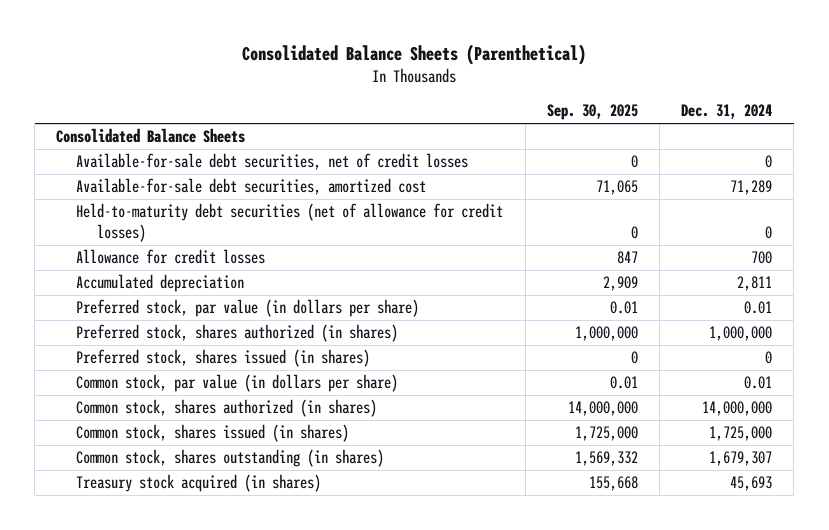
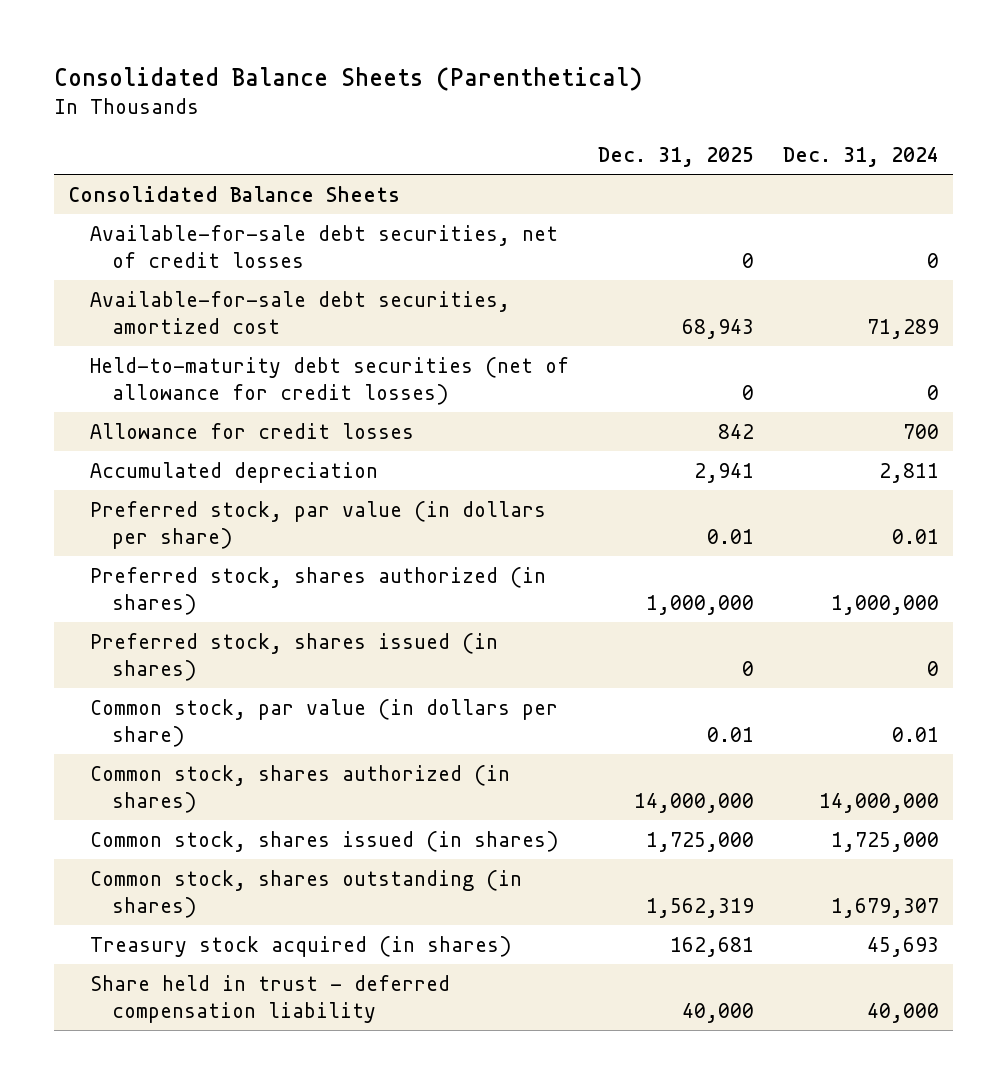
[546,104,638,121] Sep. 30, 2025 -> none
none -> [597,146,754,167] Dec. 31, 2025
none -> [90,974,451,1023] Share held in trust - deferred compensation liability

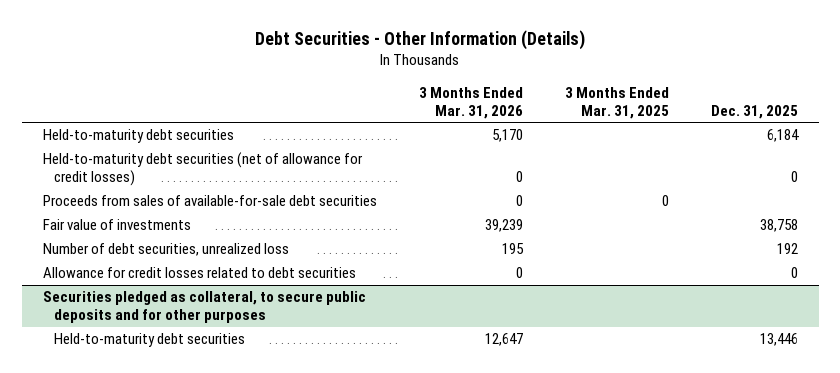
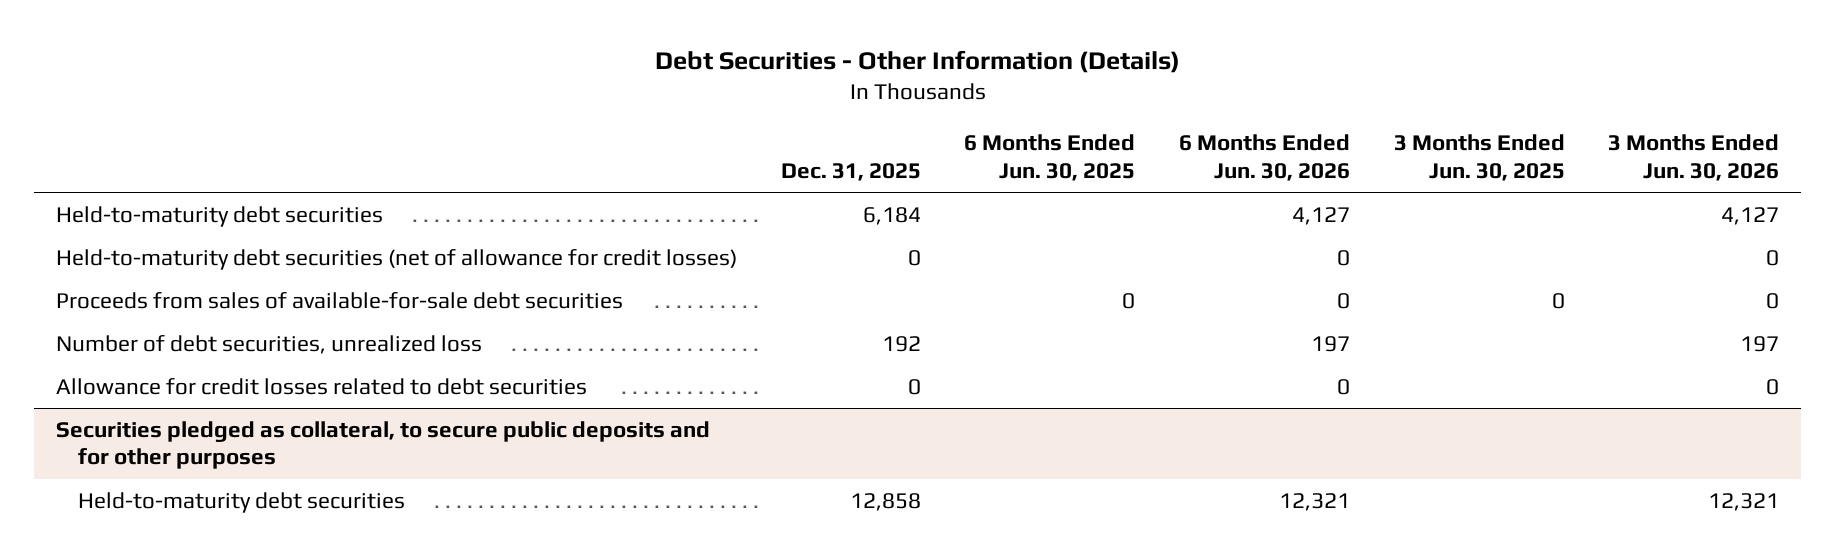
[418,86,523,119] 3 Months Ended Mar. 31, 2026 -> none
[564,86,669,119] 3 Months Ended Mar. 31, 2025 -> none
none -> [964,134,1136,181] 6 Months Ended Jun. 30, 2025
none -> [1179,134,1351,181] 6 Months Ended Jun. 30, 2026
none -> [1393,134,1565,181] 3 Months Ended Jun. 30, 2025
none -> [1608,134,1780,181] 3 Months Ended Jun. 30, 2026
[42,219,191,231] Fair value of investments -> none
[759,333,798,347] 13,446 -> [849,492,921,511] 12,858

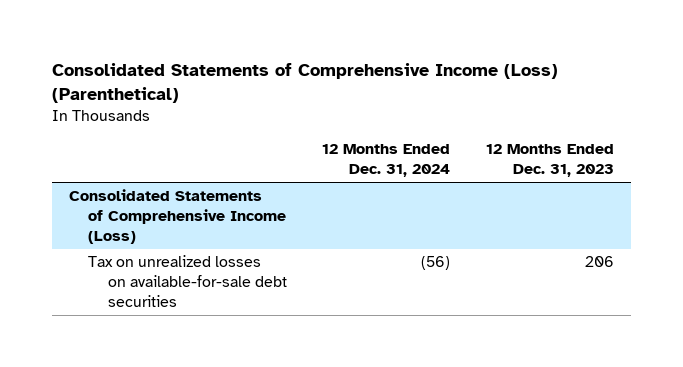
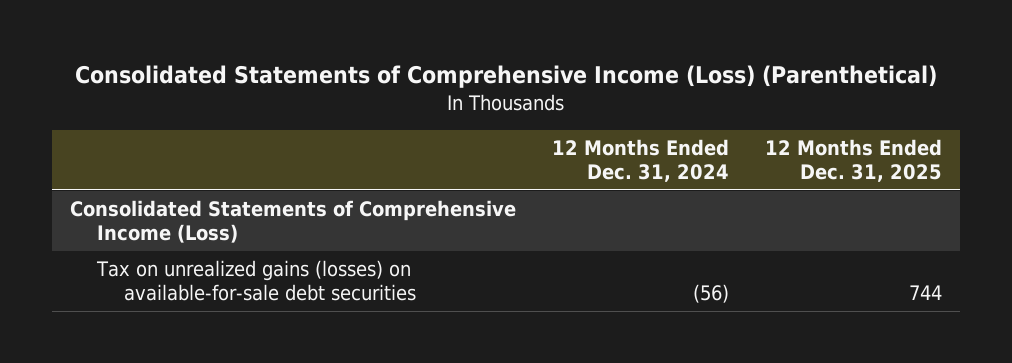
[485,144,614,178] 12 Months Ended Dec. 31, 2023 -> none
none -> [765,138,943,182] 12 Months Ended Dec. 31, 2025
[88,255,287,307] Tax on unrealized losses on available-for-sale debt securities -> [96,260,417,302] Tax on unrealized gains (losses) on available-for-sale debt securities

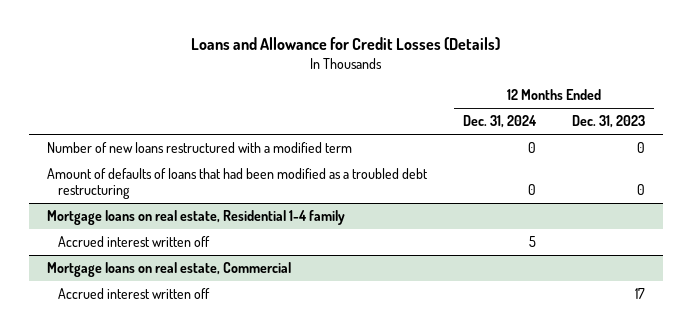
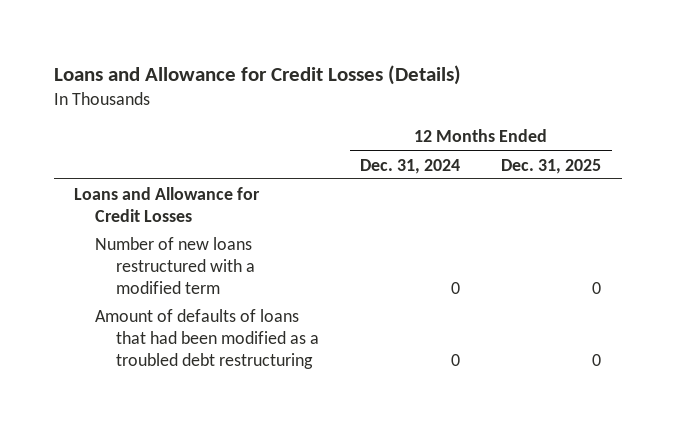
[571,115,645,129] Dec. 31, 2023 -> none
none -> [501,158,602,174] Dec. 31, 2025
none -> [74,186,261,222] Loans and Allowance for Credit Losses
[46,210,345,226] Mortgage loans on real estate, Residential 1-4 family -> none
[57,236,210,248] Accrued interest written off -> none
[46,262,291,278] Mortgage loans on real estate, Commercial -> none
[57,288,210,300] Accrued interest written off -> none

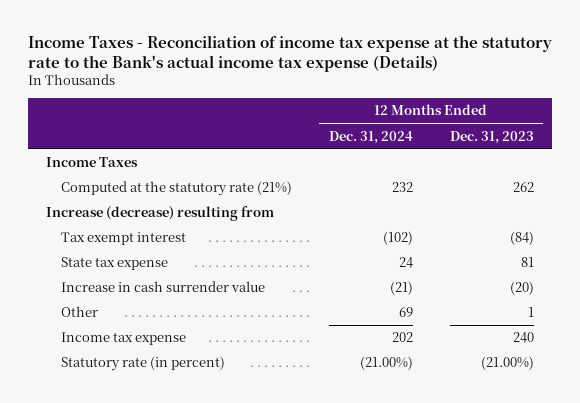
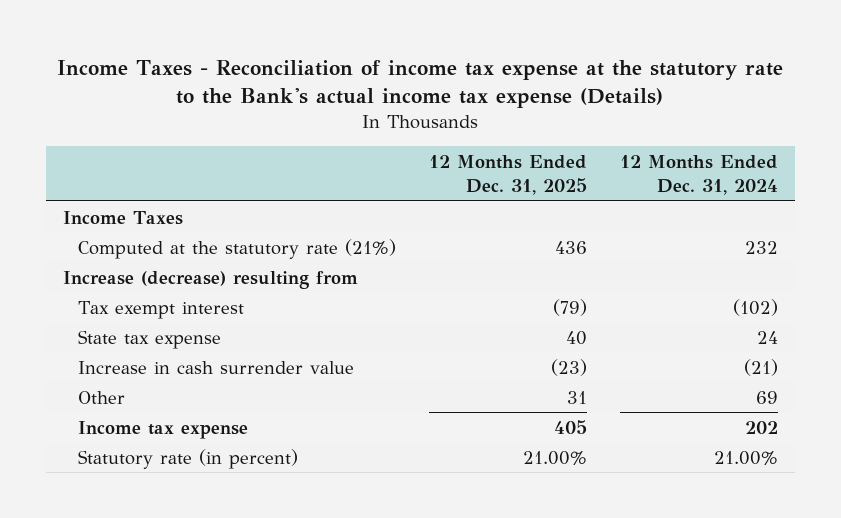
[449,130,534,144] Dec. 31, 2023 -> none
none -> [428,154,587,195] 12 Months Ended Dec. 31, 2025
[359,356,413,371] (21.00%) -> [713,450,778,465] 21.00%

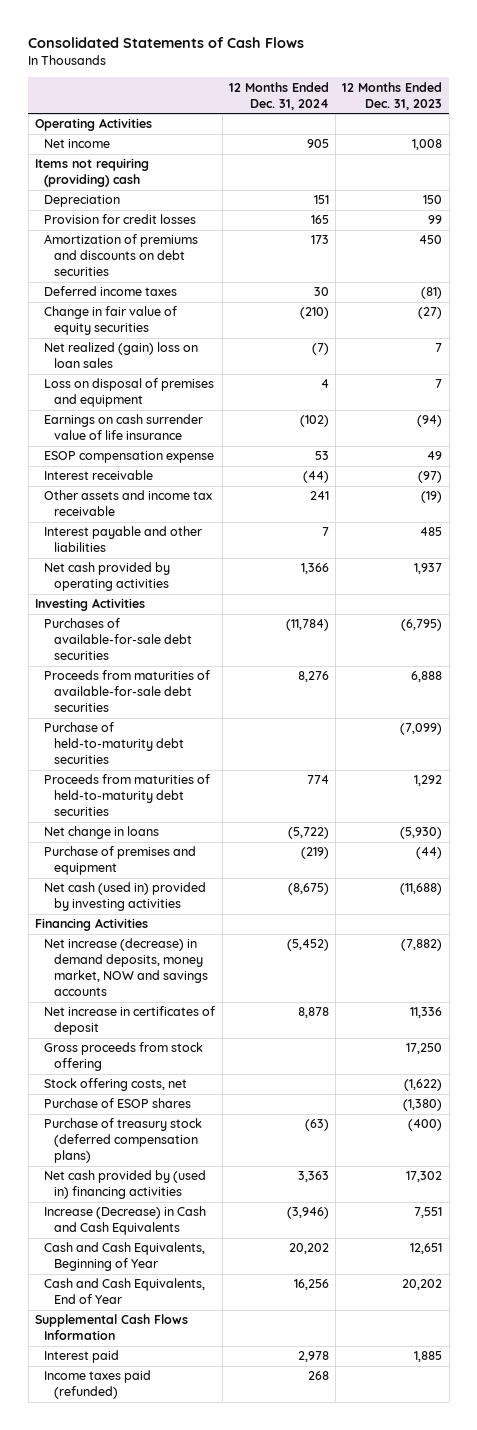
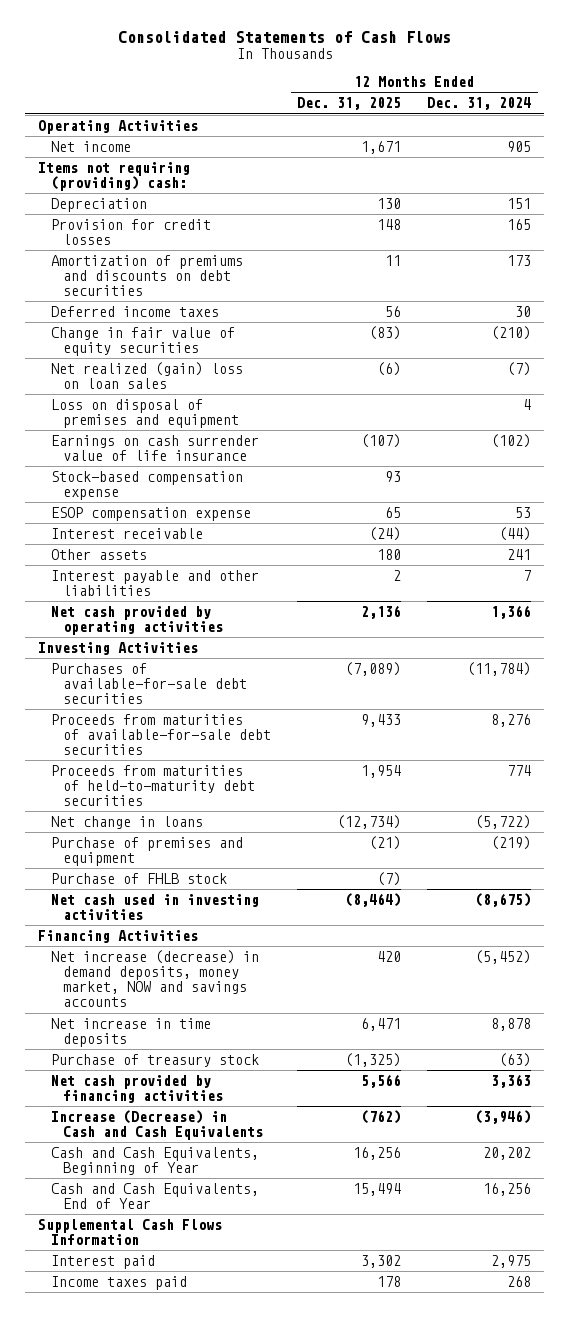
[342,81,443,110] 12 Months Ended Dec. 31, 2023 -> none
none -> [297,97,402,111] Dec. 31, 2025
[34,158,149,188] Items not requiring (providing) cash -> [37,162,190,192] Items not requiring (providing) cash:
none -> [50,471,243,501] Stock-based compensation expense
[44,490,213,517] Other assets and income tax receivable -> [50,549,147,561] Other assets
[44,722,184,765] Purchase of held-to-maturity debt securities -> none
none -> [50,873,227,885] Purchase of FHLB stock
[44,882,207,912] Net cash (used in) provided by investing activities -> [50,894,259,921] Net cash used in investing activities
[44,1042,204,1072] Gross proceeds from stock offering -> none
[44,1078,188,1092] Stock offering costs, net -> none
[44,1098,192,1109] Purchase of ESOP shares -> none
[44,1006,216,1036] Net increase in certificates of deposit -> [50,1018,211,1048] Net increase in time deposits
[44,1118,203,1164] Purchase of treasury stock (deferred compensation plans) -> [50,1054,259,1068] Purchase of treasury stock
[44,1170,207,1200] Net cash provided by (used in) financing activities -> [50,1075,224,1104] Net cash provided by financing activities
[297,1351,329,1363] 2,978 -> [491,1255,532,1269] 2,975
[44,1370,152,1400] Income taxes paid (refunded) -> [50,1276,187,1291] Income taxes paid

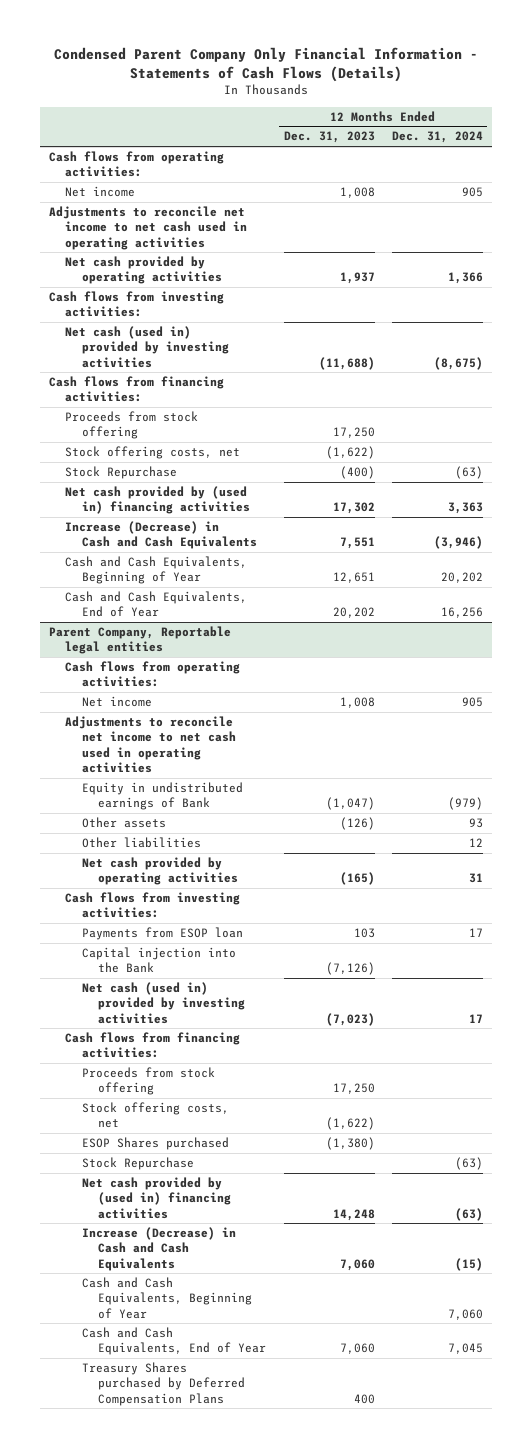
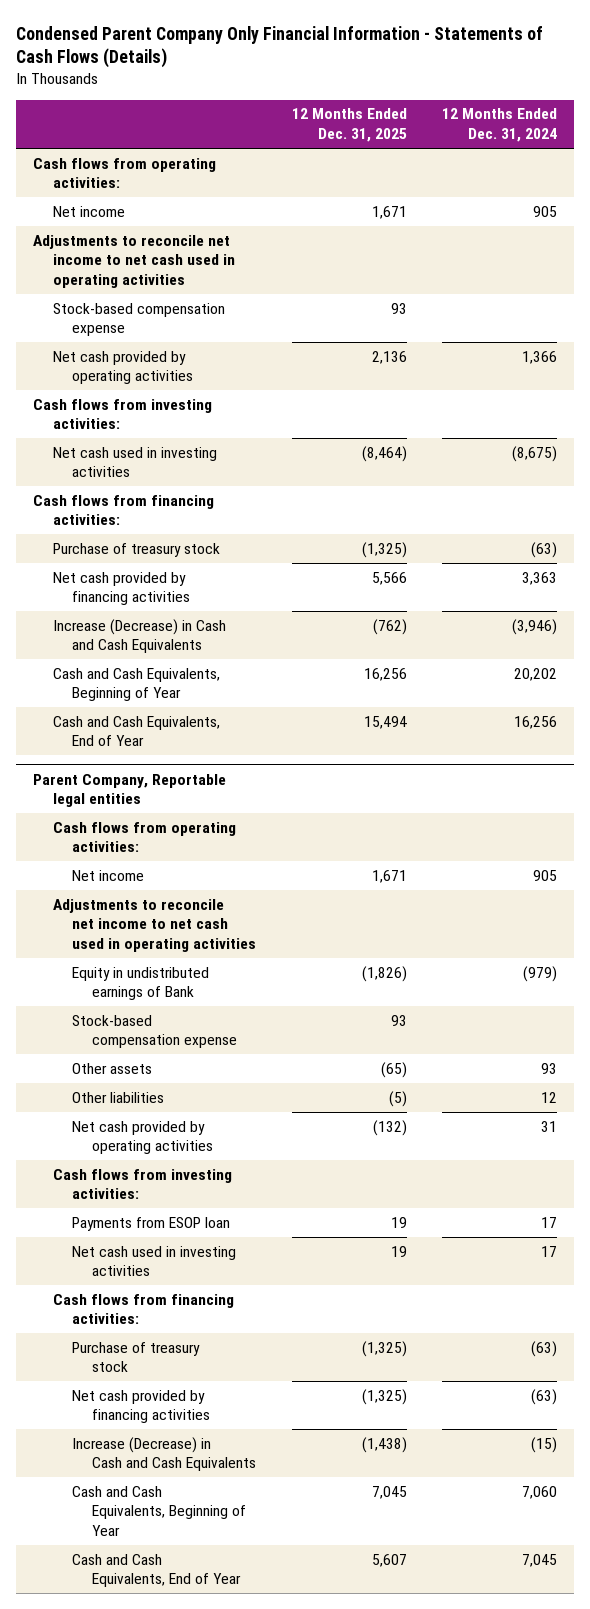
[283,131,375,144] Dec. 31, 2023 -> none
none -> [291,108,407,142] 12 Months Ended Dec. 31, 2025
none -> [52,302,225,337] Stock-based compensation expense
[65,326,229,368] Net cash (used in) provided by investing activities -> [52,446,217,478] Net cash used in investing activities
[65,411,199,440] Proceeds from stock offering -> none
[65,446,241,460] Stock offering costs, net -> none
[65,466,178,480] Stock Repurchase -> [52,542,220,557] Purchase of treasury stock
[65,486,250,515] Net cash provided by (used in) financing activities -> [52,571,191,606] Net cash provided by financing activities
none -> [72,1014,238,1049] Stock-based compensation expense
[81,947,236,974] Capital injection into the Bank -> none
[81,982,246,1024] Net cash (used in) provided by investing activities -> [72,1245,237,1277] Net cash used in investing activities
[81,1067,215,1096] Proceeds from stock offering -> none
[81,1102,229,1129] Stock offering costs, net -> none
[81,1137,229,1151] ESOP Shares purchased -> none
[81,1157,194,1171] Stock Repurchase -> [72,1341,201,1373] Purchase of treasury stock
[81,1177,232,1219] Net cash provided by (used in) financing activities -> [72,1389,211,1424] Net cash provided by financing activities
[81,1362,246,1406] Treasury Shares purchased by Deferred Compensation Plans -> none

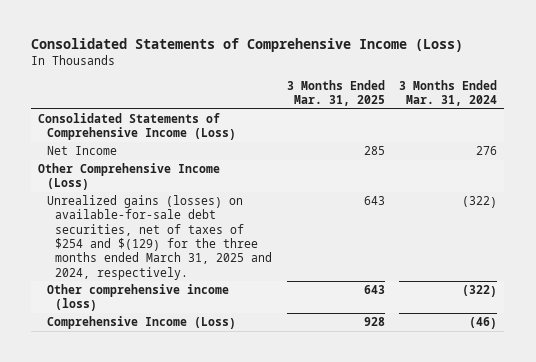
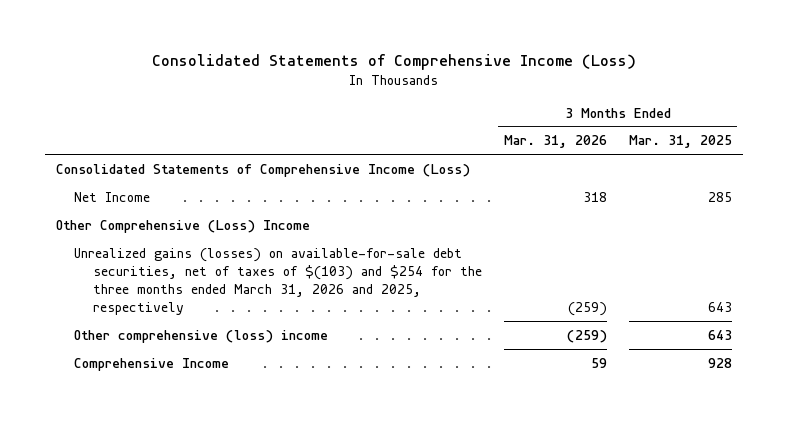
[399,79,498,107] 3 Months Ended Mar. 31, 2024 -> none
none -> [503,135,607,149] Mar. 31, 2026
[38,163,221,191] Other Comprehensive Income (Loss) -> [55,219,310,233] Other Comprehensive (Loss) Income
[46,195,272,280] Unrealized gains (losses) on available-for-sale debt securities, net of taxes of $254 and $(129) for the three months ended March 31, 2025 and 2024, respectively. -> [74,247,483,315] Unrealized gains (losses) on available-for-sale debt securities, net of taxes of $(103) and $254 for the three months ended March 31, 2026 and 2025, respectively
[46,284,229,312] Other comprehensive income (loss) -> [74,329,329,343] Other comprehensive (loss) income
[46,316,236,330] Comprehensive Income (Loss) -> [74,357,230,371] Comprehensive Income

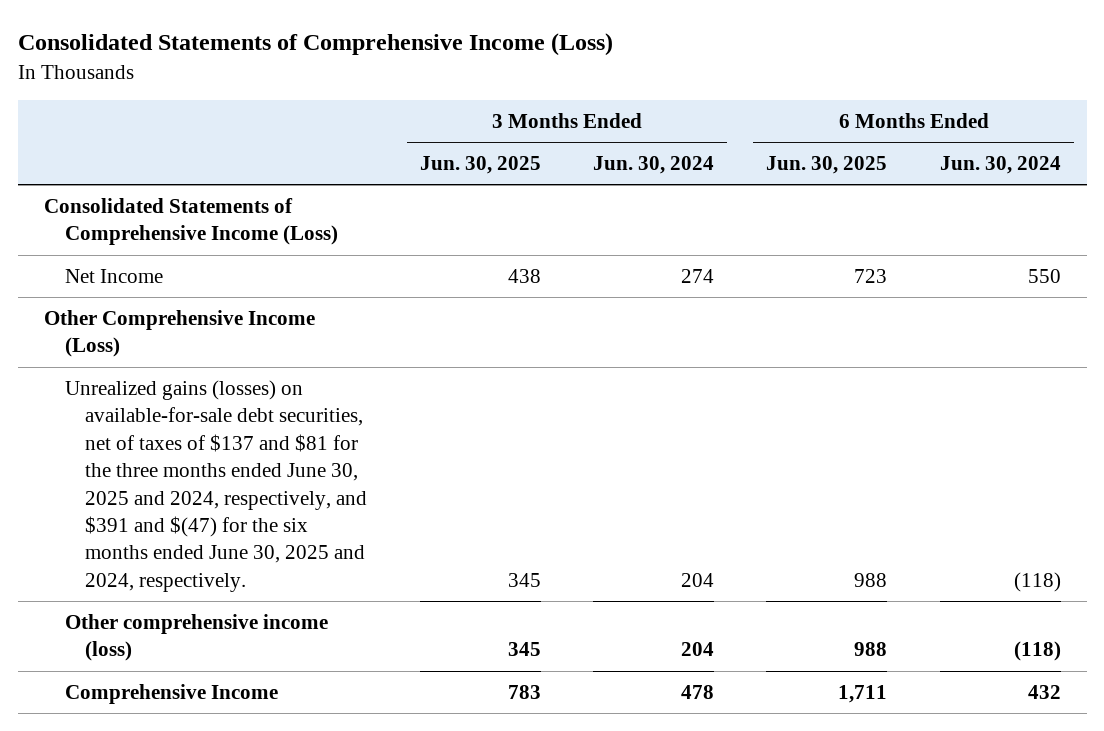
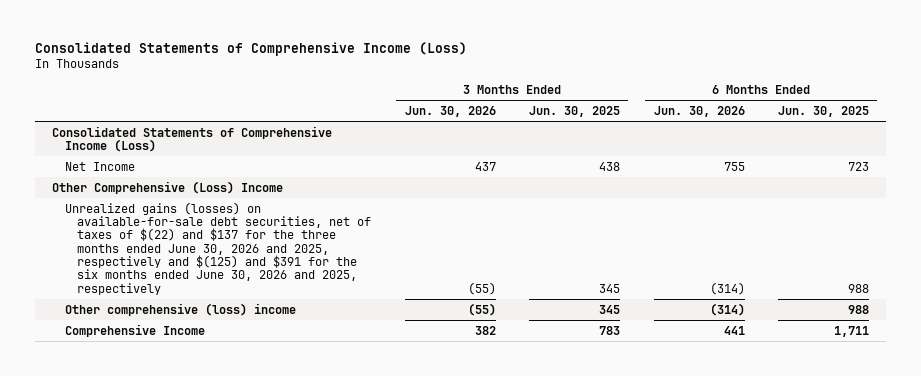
[593,156,715,175] Jun. 30, 2024 -> none
[939,156,1061,175] Jun. 30, 2024 -> none
none -> [404,105,496,117] Jun. 30, 2026
none -> [653,105,745,117] Jun. 30, 2026
[43,309,315,358] Other Comprehensive Income (Loss) -> [51,180,283,194] Other Comprehensive (Loss) Income
[64,379,368,592] Unrealized gains (losses) on available-for-sale debt securities, net of taxes of $137 and $81 for the three months ended June 30, 2025 and 2024, respectively, and $391 and $(47) for the six months ended June 30, 2025 and 2024, respectively. -> [64,201,372,295] Unrealized gains (losses) on available-for-sale debt securities, net of taxes of $(22) and $137 for the three months ended June 30, 2026 and 2025, respectively and $(125) and $391 for the six months ended June 30, 2026 and 2025, respectively
[64,613,328,662] Other comprehensive income (loss) -> [64,302,296,316] Other comprehensive (loss) income

